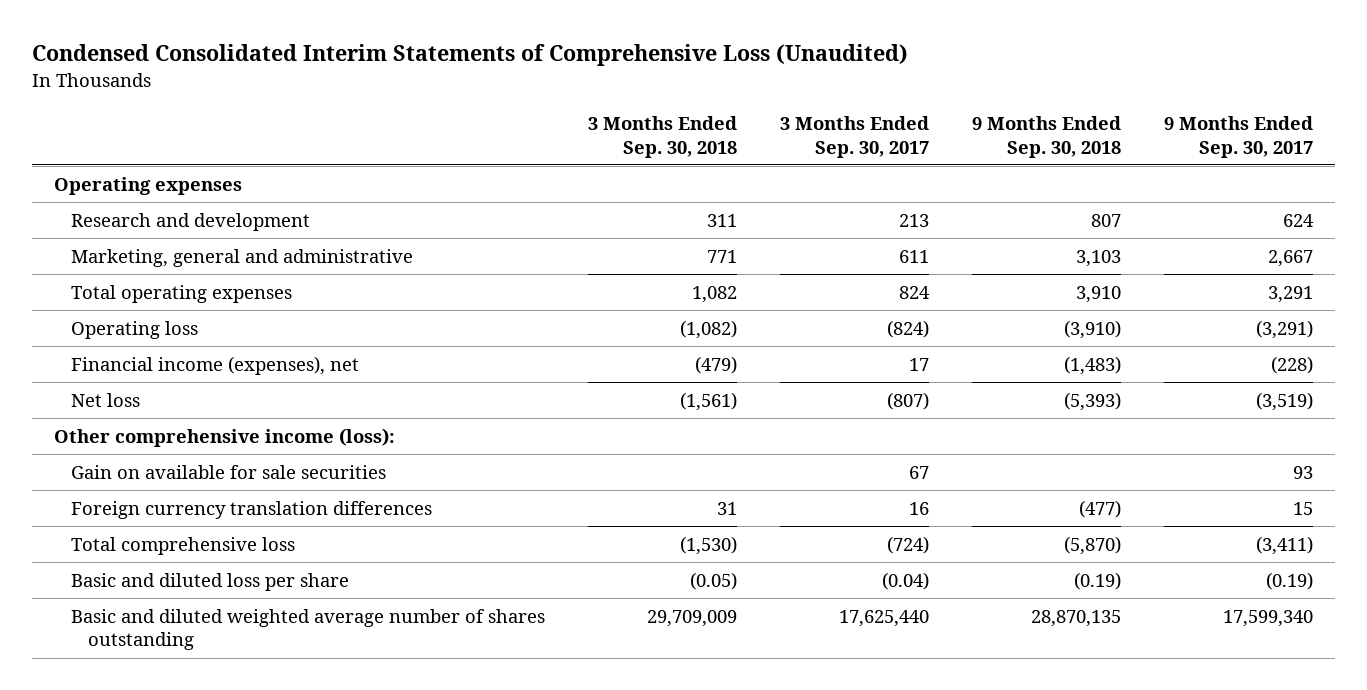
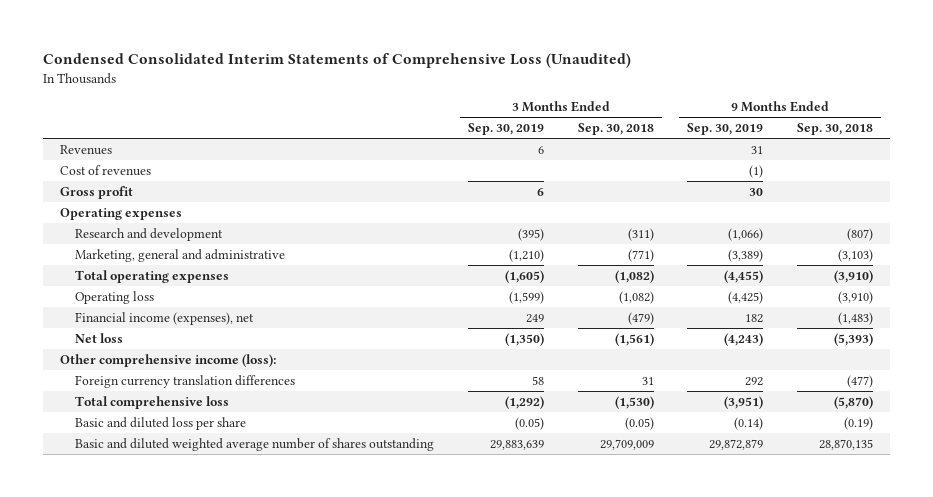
[779,116,929,158] 3 Months Ended Sep. 30, 2017 -> none
[1164,116,1314,158] 9 Months Ended Sep. 30, 2017 -> none
none -> [468,123,545,136] Sep. 30, 2019
none -> [687,123,764,136] Sep. 30, 2019
none -> [60,144,113,155] Revenues
none -> [60,164,152,176] Cost of revenues
none -> [60,185,134,199] Gross profit
[706,213,737,227] 311 -> [627,227,654,241] (311)
[1091,213,1122,227] 807 -> [846,227,873,241] (807)
[706,249,737,263] 771 -> [627,248,654,262] (771)
[1076,249,1122,267] 3,103 -> [837,248,873,262] (3,103)
[691,285,737,303] 1,082 -> [614,269,654,283] (1,082)
[1076,285,1122,303] 3,910 -> [833,269,873,283] (3,910)
[70,464,386,479] Gain on available for sale securities -> none

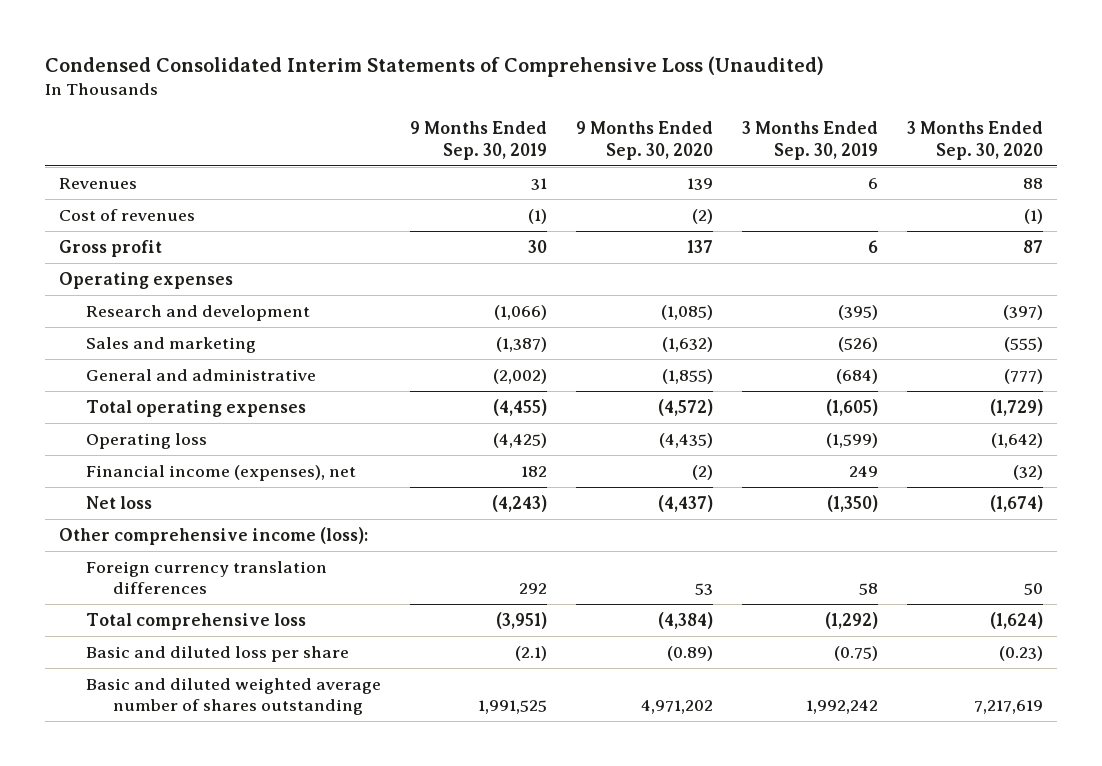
[577,123,654,136] Sep. 30, 2018 -> none
[796,123,873,136] Sep. 30, 2018 -> none
none -> [576,121,714,161] 9 Months Ended Sep. 30, 2020
none -> [906,121,1043,161] 3 Months Ended Sep. 30, 2020
none -> [86,336,257,353] Sales and marketing
[75,248,286,262] Marketing, general and administrative -> [86,368,317,381] General and administrative
[509,248,545,262] (1,210) -> [836,368,879,384] (684)
[728,248,764,262] (3,389) -> [493,368,548,384] (2,002)
[515,416,545,430] (0.05) -> [834,645,879,661] (0.75)
[734,416,764,430] (0.14) -> [515,645,548,661] (2.1)
[490,439,545,450] 29,883,639 -> [806,700,879,715] 1,992,242
[709,438,764,450] 29,872,879 -> [478,700,548,715] 1,991,525

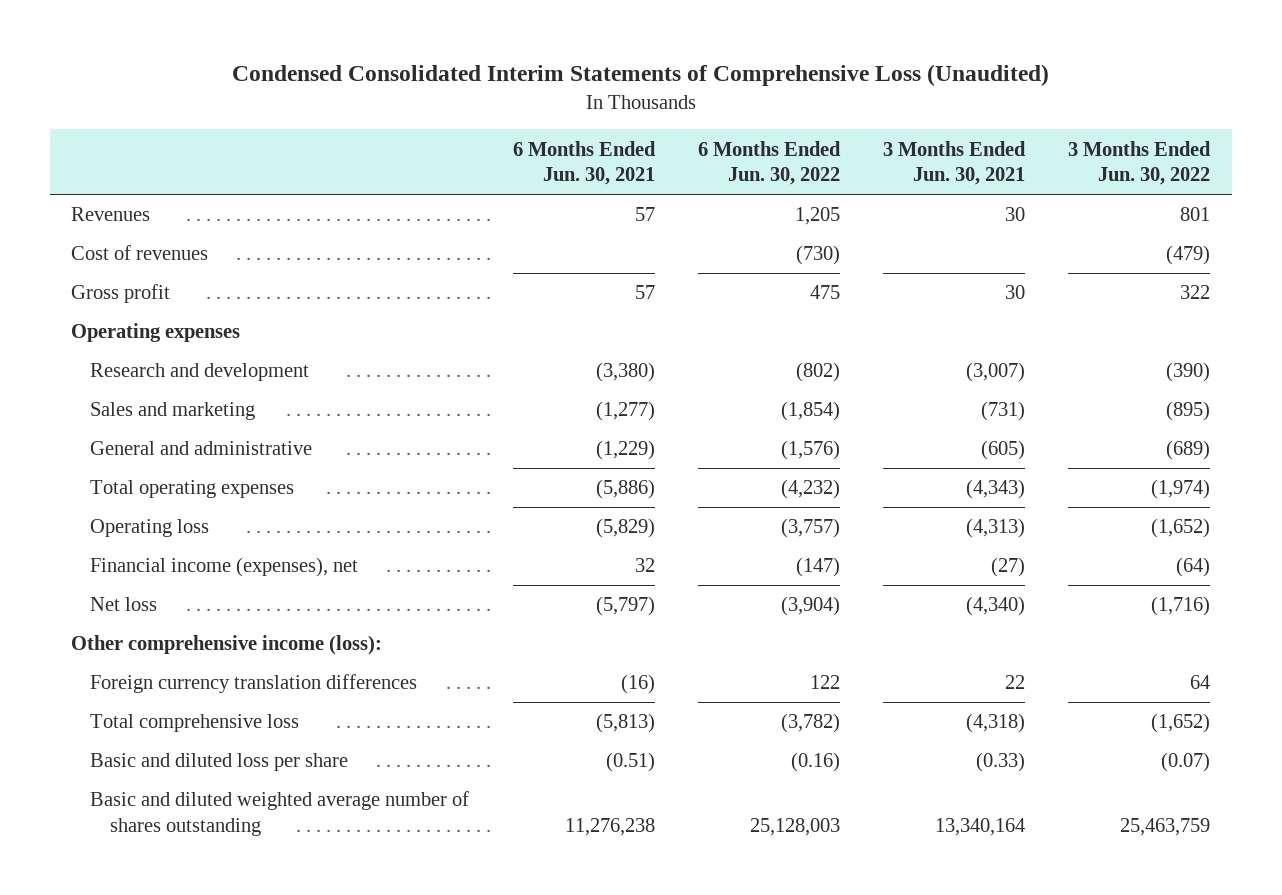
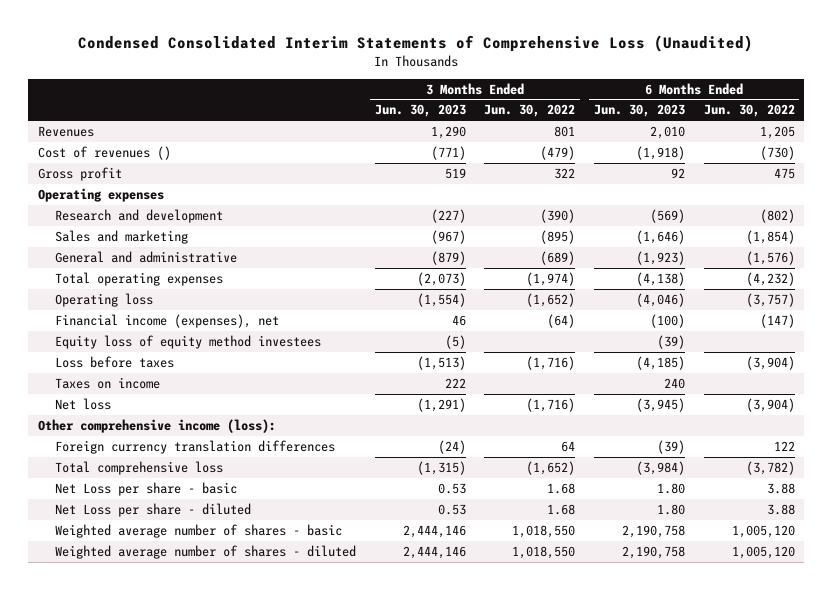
[512,140,656,186] 6 Months Ended Jun. 30, 2021 -> none
[883,140,1027,186] 3 Months Ended Jun. 30, 2021 -> none
none -> [374,104,466,118] Jun. 30, 2023
none -> [593,104,685,118] Jun. 30, 2023
[71,245,209,261] Cost of revenues -> [37,145,171,160] Cost of revenues ()
none -> [55,334,322,349] Equity loss of equity method investees
none -> [55,355,175,368] Loss before taxes
none -> [55,376,161,389] Taxes on income
[90,753,349,772] Basic and diluted loss per share -> [55,481,238,496] Net Loss per share - basic
[790,752,840,773] (0.16) -> [766,482,795,494] 3.88
[1161,752,1211,773] (0.07) -> [547,482,576,494] 1.68
none -> [55,502,252,517] Net Loss per share - diluted
[90,791,470,836] Basic and diluted weighted average number of shares outstanding -> [55,523,343,538] Weighted average number of shares - basic
[749,817,840,836] 25,128,003 -> [731,524,795,538] 1,005,120
[1120,817,1211,836] 25,463,759 -> [512,524,576,538] 1,018,550
none -> [55,544,357,559] Weighted average number of shares - diluted

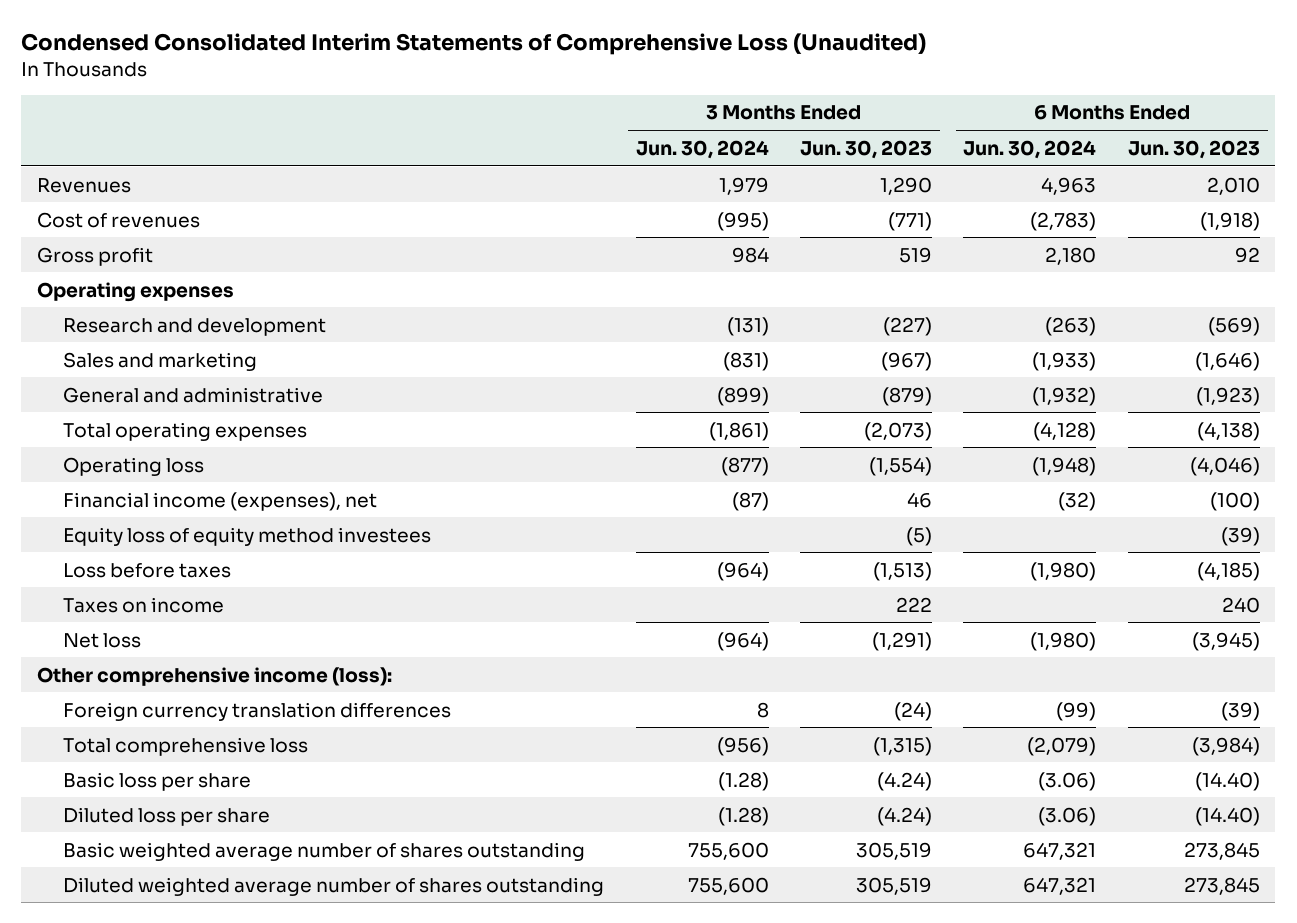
[484,104,576,118] Jun. 30, 2022 -> none
[703,104,795,118] Jun. 30, 2022 -> none
none -> [635,139,769,159] Jun. 30, 2024
none -> [963,139,1097,159] Jun. 30, 2024
[37,145,171,160] Cost of revenues () -> [36,211,200,228] Cost of revenues
[55,481,238,496] Net Loss per share - basic -> [63,771,252,791] Basic loss per share
[437,482,466,494] 0.53 -> [877,771,933,791] (4.24)
[656,482,685,494] 1.80 -> [1194,771,1260,791] (14.40)
[55,502,252,517] Net Loss per share - diluted -> [63,806,271,826] Diluted loss per share
[437,503,466,515] 0.53 -> [877,806,933,826] (4.24)
[656,503,685,515] 1.80 -> [1194,806,1260,826] (14.40)
[55,523,343,538] Weighted average number of shares - basic -> [63,841,586,861] Basic weighted average number of shares outstanding
[402,524,466,538] 2,444,146 -> [856,841,933,860] 305,519
[621,524,685,538] 2,190,758 -> [1183,841,1260,860] 273,845
[55,544,357,559] Weighted average number of shares - diluted -> [63,876,605,896] Diluted weighted average number of shares outstanding
[402,545,466,559] 2,444,146 -> [856,876,933,895] 305,519
[621,545,685,559] 2,190,758 -> [1183,876,1260,895] 273,845

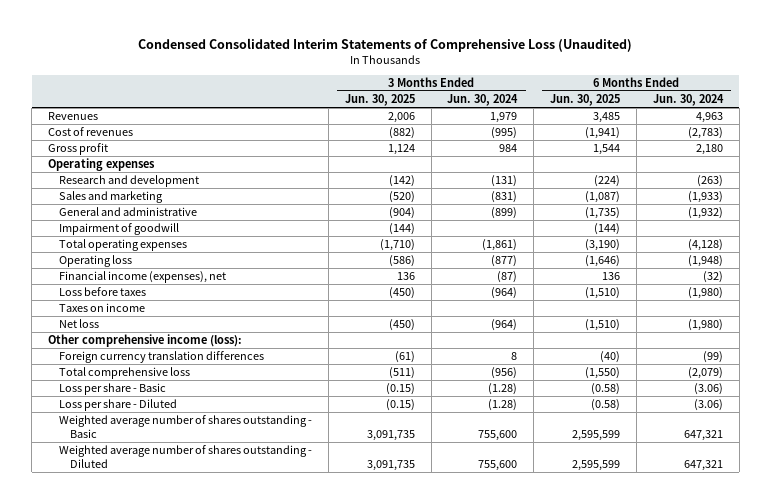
[800,139,933,159] Jun. 30, 2023 -> none
[1127,139,1260,159] Jun. 30, 2023 -> none
none -> [344,94,415,107] Jun. 30, 2025
none -> [550,94,621,107] Jun. 30, 2025
none -> [59,223,180,236] Impairment of goodwill
[63,526,432,546] Equity loss of equity method investees -> none
[63,771,252,791] Basic loss per share -> [59,383,167,396] Loss per share - Basic
[63,806,271,826] Diluted loss per share -> [59,399,178,412] Loss per share - Diluted
[63,841,586,861] Basic weighted average number of shares outstanding -> [59,415,313,438] Weighted average number of shares outstanding - Basic
[63,876,605,896] Diluted weighted average number of shares outstanding -> [59,445,313,468] Weighted average number of shares outstanding - Diluted

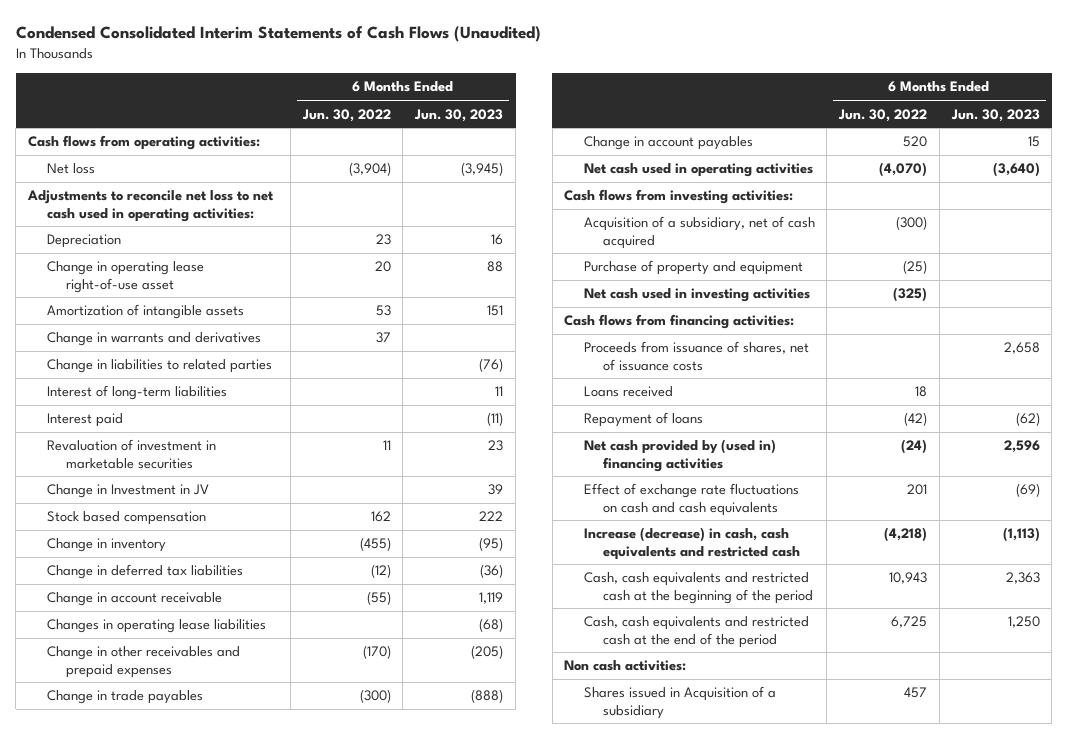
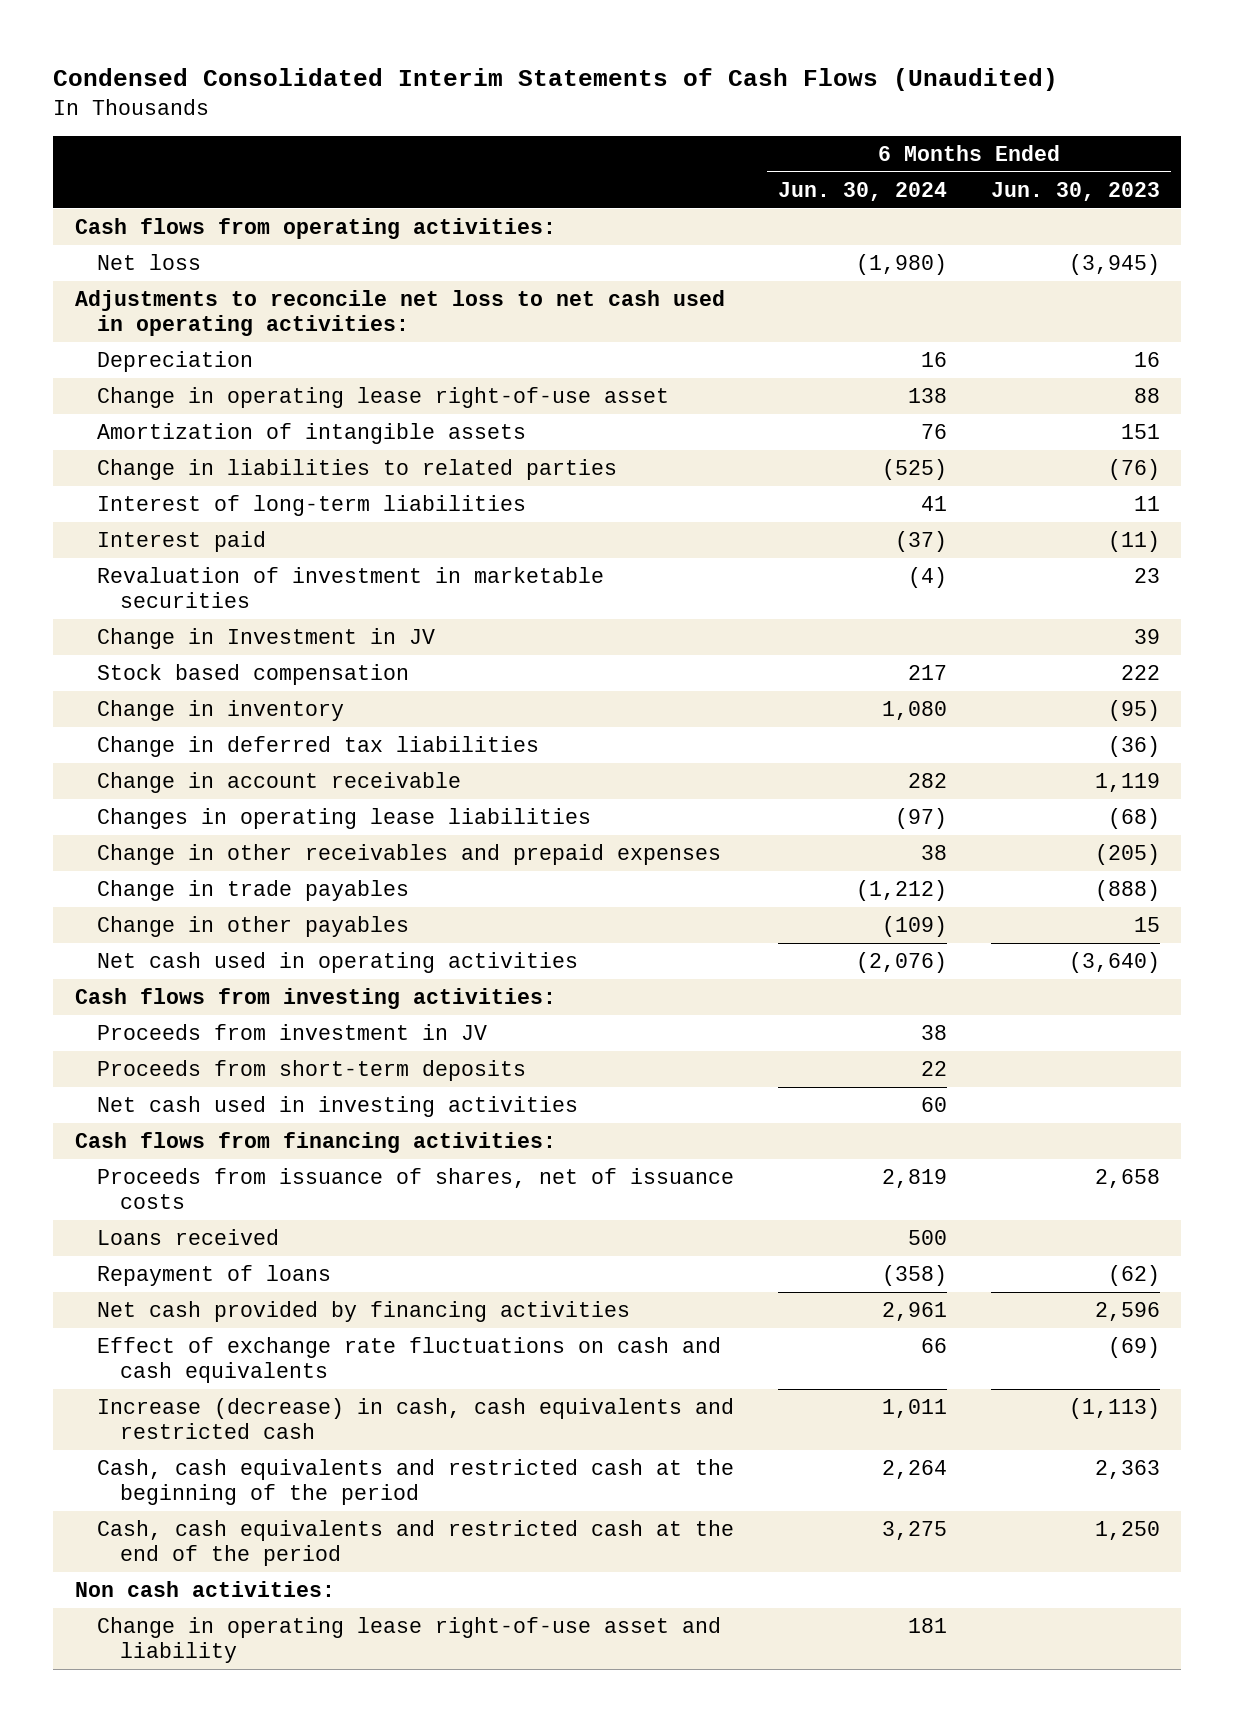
[301,108,391,122] Jun. 30, 2022 -> none
none -> [777,181,947,201] Jun. 30, 2024
[47,332,262,347] Change in warrants and derivatives -> none
[583,136,753,151] Change in account payables -> [97,915,410,937] Change in other payables
[583,216,815,249] Acquisition of a subsidiary, net of cash acquired -> none
[583,260,803,276] Purchase of property and equipment -> none
none -> [97,1023,488,1040] Proceeds from investment in JV
none -> [97,1059,527,1081] Proceeds from short-term deposits
[583,439,776,472] Net cash provided by (used in) financing activities -> [97,1300,631,1322] Net cash provided by financing activities
[583,686,776,719] Shares issued in Acquisition of a subsidiary -> none
none -> [97,1616,722,1663] Change in operating lease right-of-use asset and liability

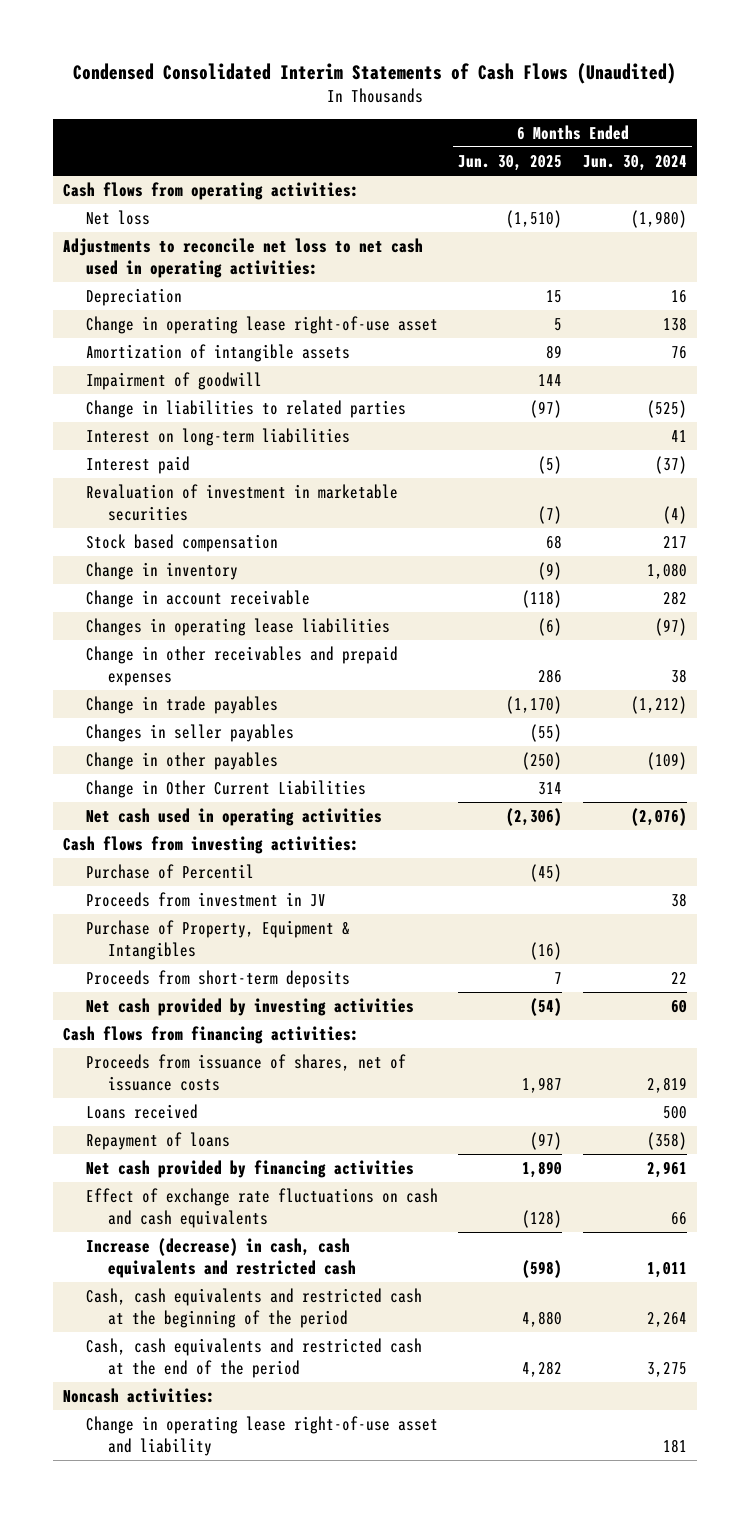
[990,181,1160,201] Jun. 30, 2023 -> none
none -> [458,154,563,171] Jun. 30, 2025
none -> [85,371,262,390] Impairment of goodwill
[97,494,527,516] Interest of long-term liabilities -> [85,427,350,446] Interest on long-term liabilities
[97,627,436,649] Change in Investment in JV -> none
[97,735,540,757] Change in deferred tax liabilities -> none
none -> [85,723,294,742] Changes in seller payables
none -> [85,779,366,798] Change in Other Current Liabilities
none -> [85,863,254,879] Purchase of Percentil
none -> [85,919,350,960] Purchase of Property, Equipment & Intangibles
[97,1095,579,1117] Net cash used in investing activities -> [85,997,414,1016] Net cash provided by investing activities
[74,1580,335,1597] Non cash activities: -> [63,1387,216,1403] Noncash activities:

